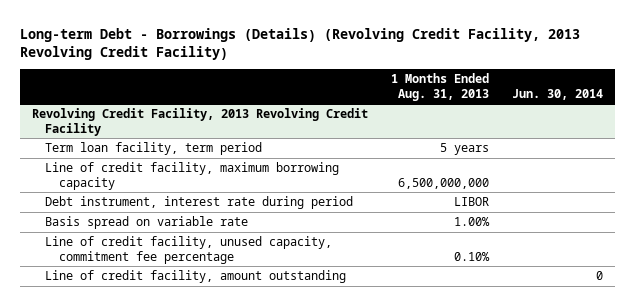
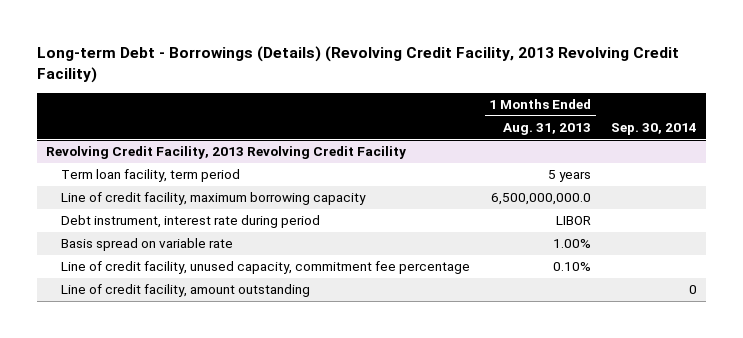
[512,88,604,100] Jun. 30, 2014 -> none
none -> [610,123,697,136] Sep. 30, 2014
[397,177,489,189] 6,500,000,000 -> [491,193,592,206] 6,500,000,000.0

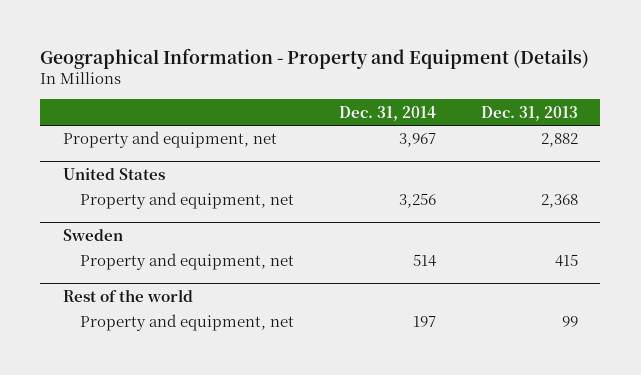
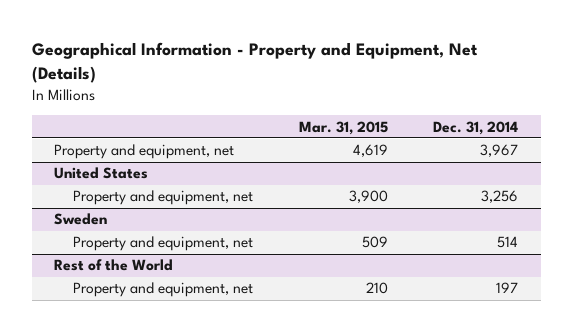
[40,47,590,69] Geographical Information - Property and Equipment (Details) -> [31,42,478,84] Geographical Information - Property and Equipment, Net (Details)
[480,105,578,121] Dec. 31, 2013 -> none
none -> [298,120,388,135] Mar. 31, 2015
[62,288,193,302] Rest of the world -> [54,259,174,272] Rest of the World

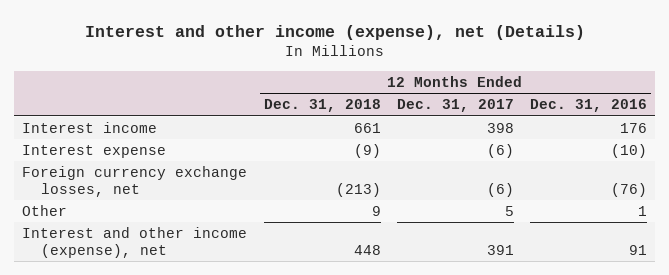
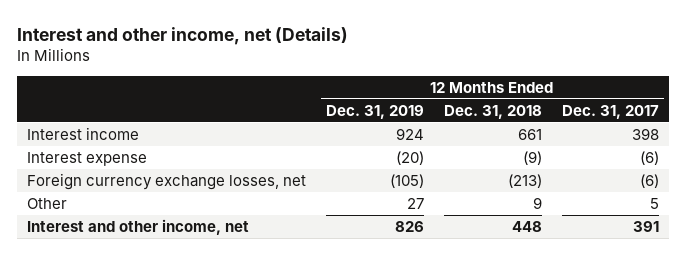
[84,24,585,40] Interest and other income (expense), net (Details) -> [17,26,349,45] Interest and other income, net (Details)
[529,99,647,113] Dec. 31, 2016 -> none
none -> [326,104,425,119] Dec. 31, 2019
[22,227,248,258] Interest and other income (expense), net -> [27,218,250,235] Interest and other income, net

